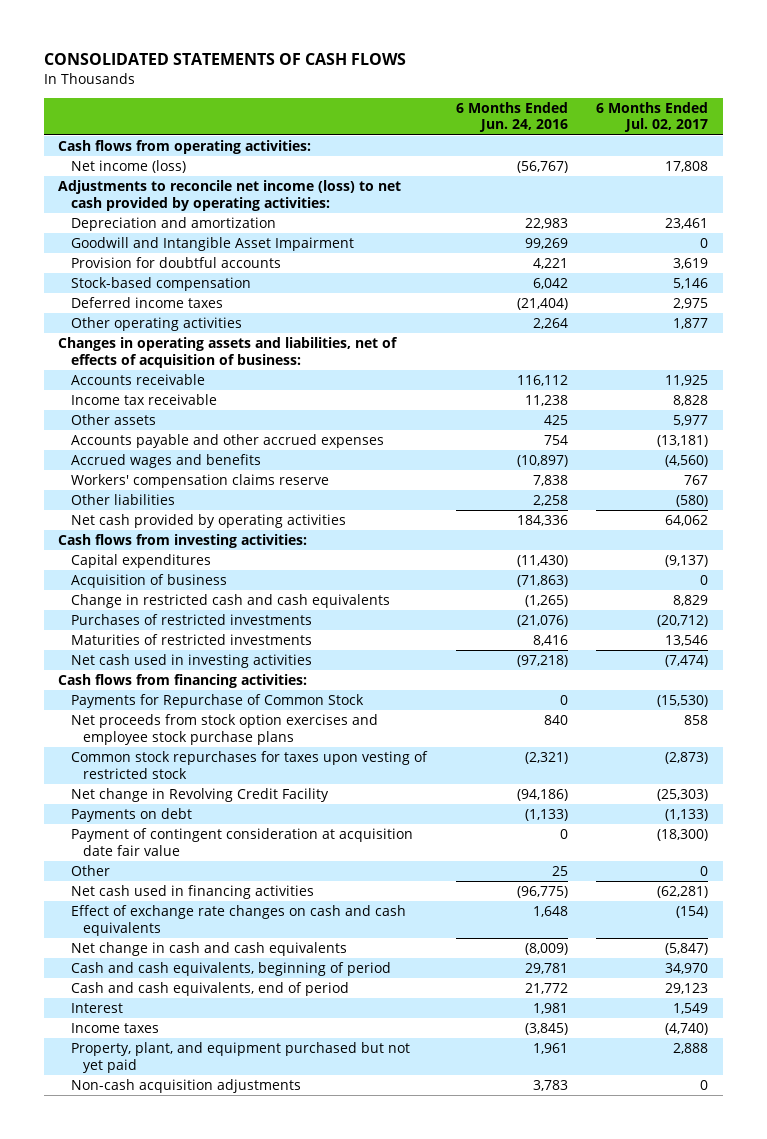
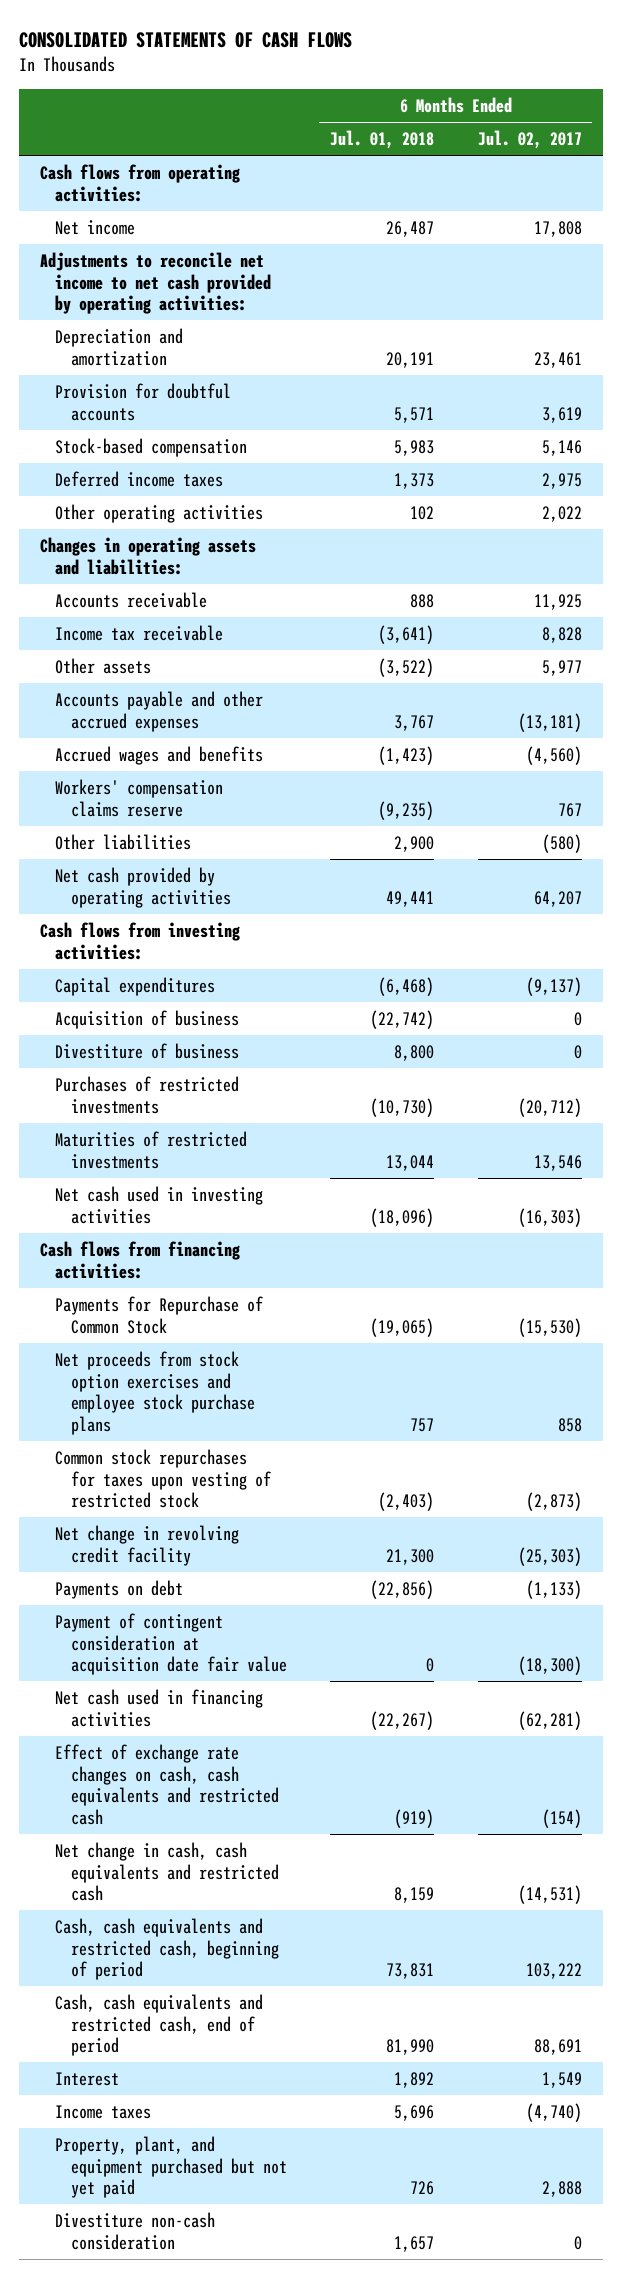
[455,101,568,133] 6 Months Ended Jun. 24, 2016 -> none
none -> [330,130,435,150] Jul. 01, 2018
[70,160,186,174] Net income (loss) -> [55,219,136,235] Net income
[58,180,402,211] Adjustments to reconcile net income (loss) to net cash provided by operating activities: -> [40,251,272,315] Adjustments to reconcile net income to net cash provided by operating activities:
[70,237,354,252] Goodwill and Intangible Asset Impairment -> none
[673,318,709,330] 1,877 -> [541,505,582,522] 2,022
[58,337,399,368] Changes in operating assets and liabilities, net of effects of acquisition of business: -> [40,536,257,575] Changes in operating assets and liabilities:
[665,515,709,527] 64,062 -> [533,890,582,907] 64,207
[70,594,390,609] Change in restricted cash and cash equivalents -> none
none -> [55,1042,240,1059] Divestiture of business
[665,655,709,668] (7,474) -> [517,1207,582,1227] (16,303)
[70,788,329,803] Net change in Revolving Credit Facility -> [55,1524,240,1566] Net change in revolving credit facility
[70,865,110,877] Other -> none
[70,905,406,936] Effect of exchange rate changes on cash and cash equivalents -> [55,1743,279,1825] Effect of exchange rate changes on cash, cash equivalents and restricted cash
[70,942,347,957] Net change in cash and cash equivalents -> [55,1841,279,1902] Net change in cash, cash equivalents and restricted cash
[665,943,709,956] (5,847) -> [517,1885,582,1905] (14,531)
[70,962,391,977] Cash and cash equivalents, beginning of period -> [55,1917,279,1981] Cash, cash equivalents and restricted cash, beginning of period
[665,963,709,975] 34,970 -> [525,1963,582,1980] 103,222
[70,982,349,997] Cash and cash equivalents, end of period -> [55,1993,264,2057] Cash, cash equivalents and restricted cash, end of period
[665,983,709,995] 29,123 -> [533,2039,582,2056] 88,691
[70,1079,301,1094] Non-cash acquisition adjustments -> none
none -> [55,2211,216,2250] Divestiture non-cash consideration

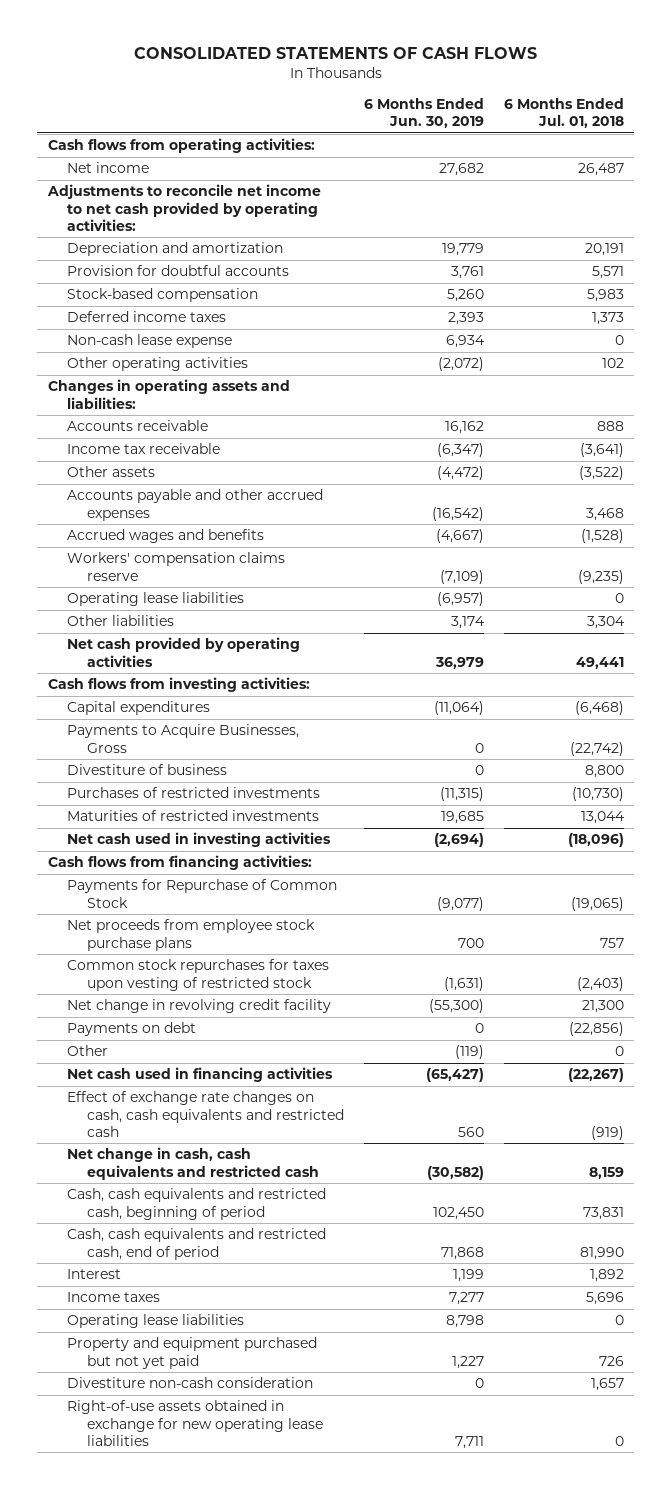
[477,130,582,150] Jul. 02, 2017 -> none
none -> [363,97,484,128] 6 Months Ended Jun. 30, 2019
none -> [67,334,233,349] Non-cash lease expense
[394,714,435,731] 3,767 -> [586,507,625,521] 3,468
[378,745,435,765] (1,423) -> [581,529,625,544] (1,528)
none -> [67,592,245,607] Operating lease liabilities
[394,835,435,852] 2,900 -> [587,616,626,630] 3,304
[55,1009,240,1029] Acquisition of business -> [67,724,300,753] Payments to Acquire Businesses, Gross
[55,1350,255,1435] Net proceeds from stock option exercises and employee stock purchase plans -> [67,919,316,951] Net proceeds from employee stock purchase plans
[55,1612,287,1676] Payment of contingent consideration at acquisition date fair value -> none
none -> [67,1045,109,1057] Other
none -> [67,1314,245,1329] Operating lease liabilities
[55,2135,287,2199] Property, plant, and equipment purchased but not yet paid -> [67,1337,318,1369] Property and equipment purchased but not yet paid
none -> [67,1400,323,1446] Right-of-use assets obtained in exchange for new operating lease liabilities

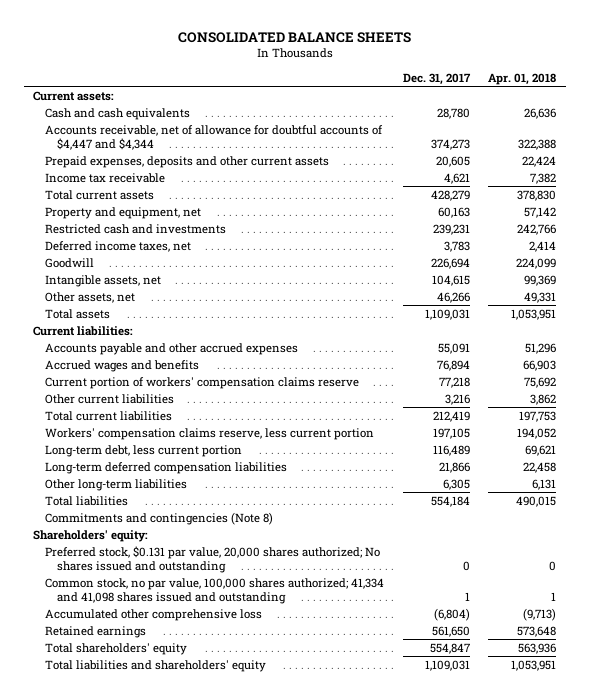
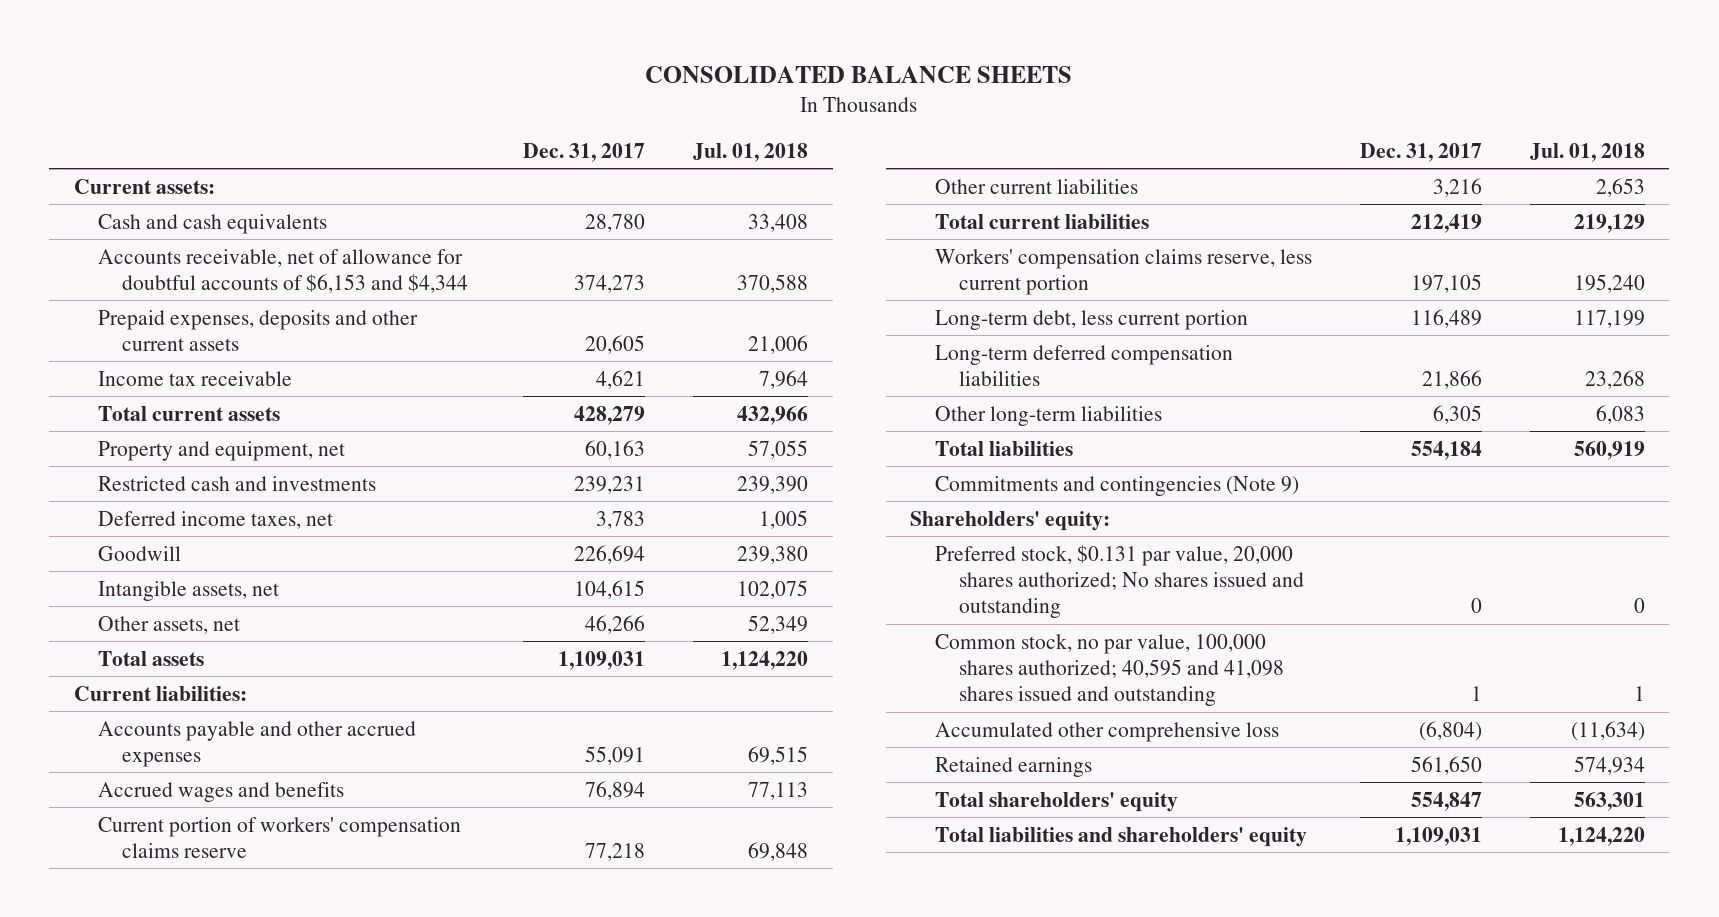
[488,72,557,85] Apr. 01, 2018 -> none
none -> [693,142,809,162] Jul. 01, 2018
[45,124,384,150] Accounts receivable, net of allowance for doubtful accounts of $4,447 and $4,344 -> [97,248,469,293] Accounts receivable, net of allowance for doubtful accounts of $6,153 and $4,344
[45,511,274,525] Commitments and contingencies (Note 8) -> [934,475,1299,496] Commitments and contingencies (Note 9)
[45,577,385,604] Common stock, no par value, 100,000 shares authorized; 41,334 and 41,098 shares issued and outstanding -> [934,633,1284,707] Common stock, no par value, 100,000 shares authorized; 40,595 and 41,098 shares issued and outstanding

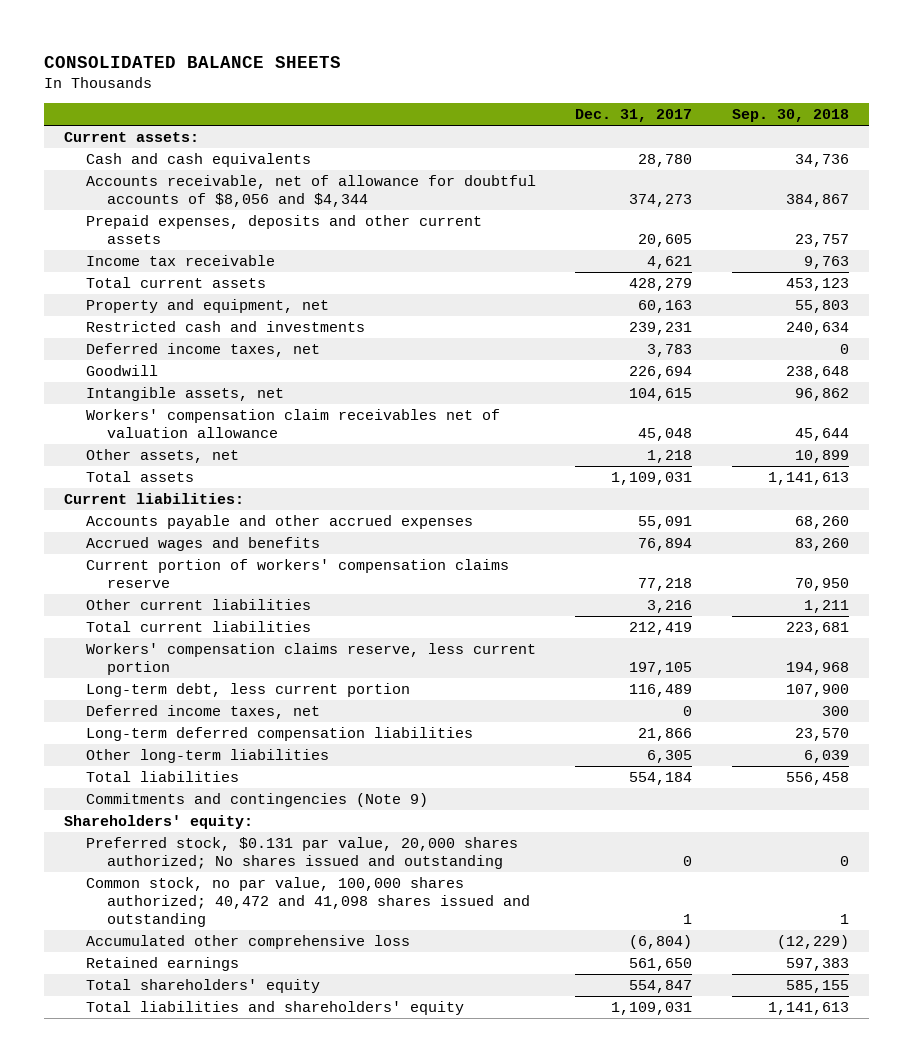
[693,142,809,162] Jul. 01, 2018 -> none
none -> [732,109,850,123] Sep. 30, 2018
[97,248,469,293] Accounts receivable, net of allowance for doubtful accounts of $6,153 and $4,344 -> [85,174,536,207] Accounts receivable, net of allowance for doubtful accounts of $8,056 and $4,344
none -> [85,408,500,438] Workers' compensation claim receivables net of valuation allowance
[585,614,646,634] 46,266 -> [647,449,693,463] 1,218
none -> [85,704,320,719] Deferred income taxes, net
[934,633,1284,707] Common stock, no par value, 100,000 shares authorized; 40,595 and 41,098 shares issued and outstanding -> [85,876,531,927] Common stock, no par value, 100,000 shares authorized; 40,472 and 41,098 shares issued and outstanding

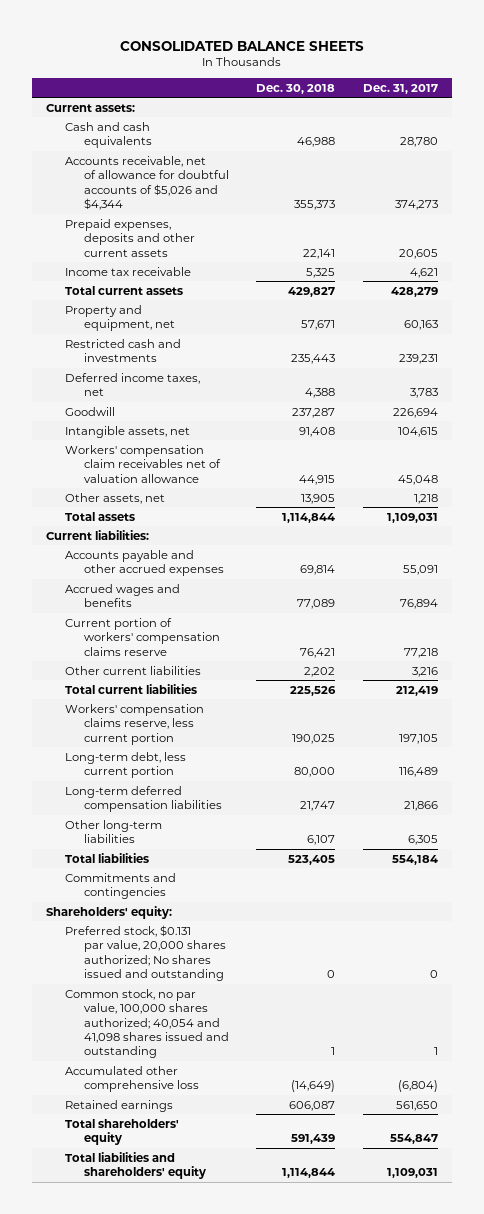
[732,109,850,123] Sep. 30, 2018 -> none
none -> [256,83,336,94] Dec. 30, 2018
[85,174,536,207] Accounts receivable, net of allowance for doubtful accounts of $8,056 and $4,344 -> [64,155,229,210] Accounts receivable, net of allowance for doubtful accounts of $5,026 and $4,344
[85,704,320,719] Deferred income taxes, net -> none
[85,792,428,807] Commitments and contingencies (Note 9) -> [64,872,176,900] Commitments and contingencies
[85,876,531,927] Common stock, no par value, 100,000 shares authorized; 40,472 and 41,098 shares issued and outstanding -> [64,988,229,1059] Common stock, no par value, 100,000 shares authorized; 40,054 and 41,098 shares issued and outstanding

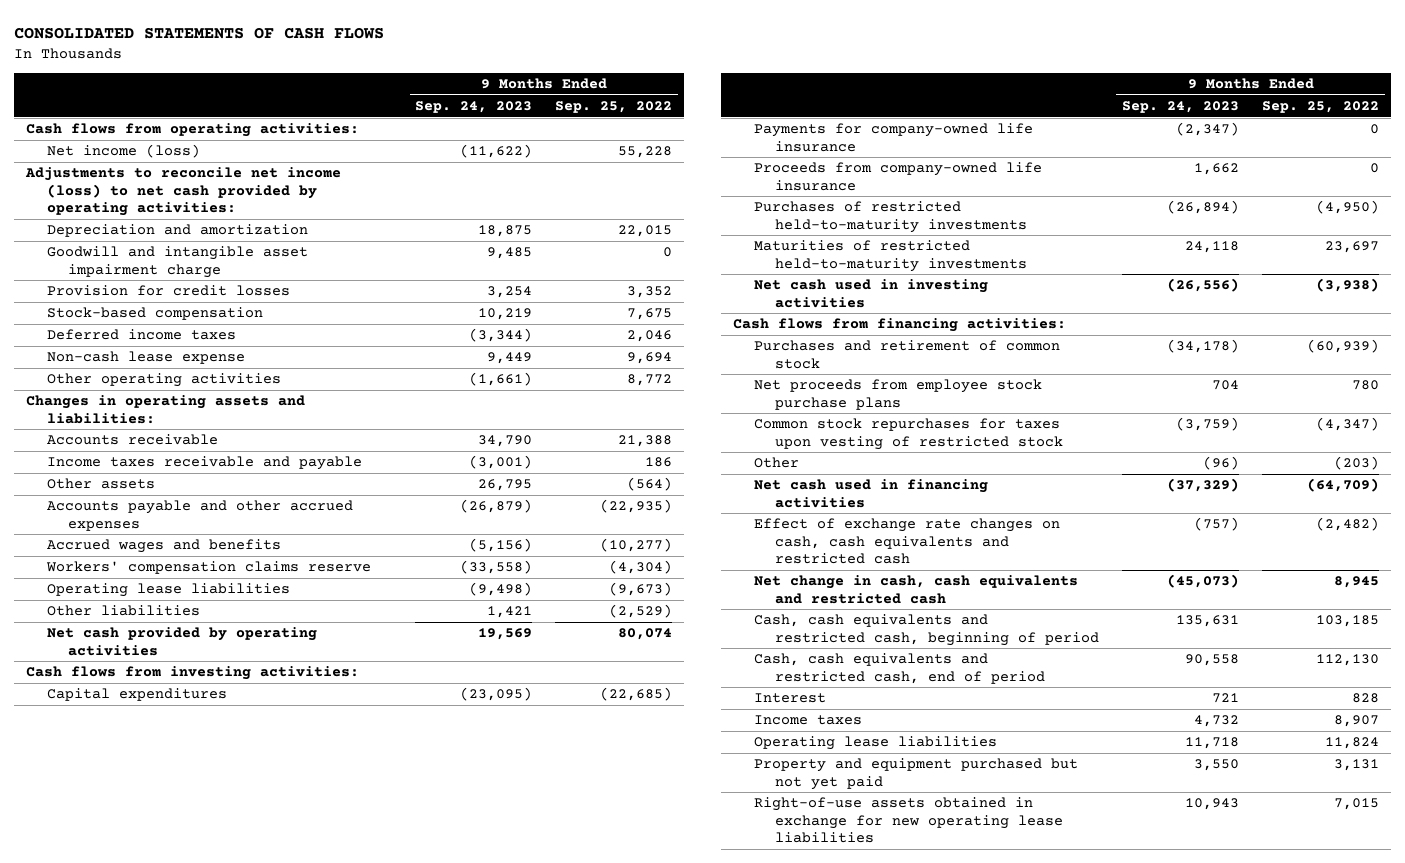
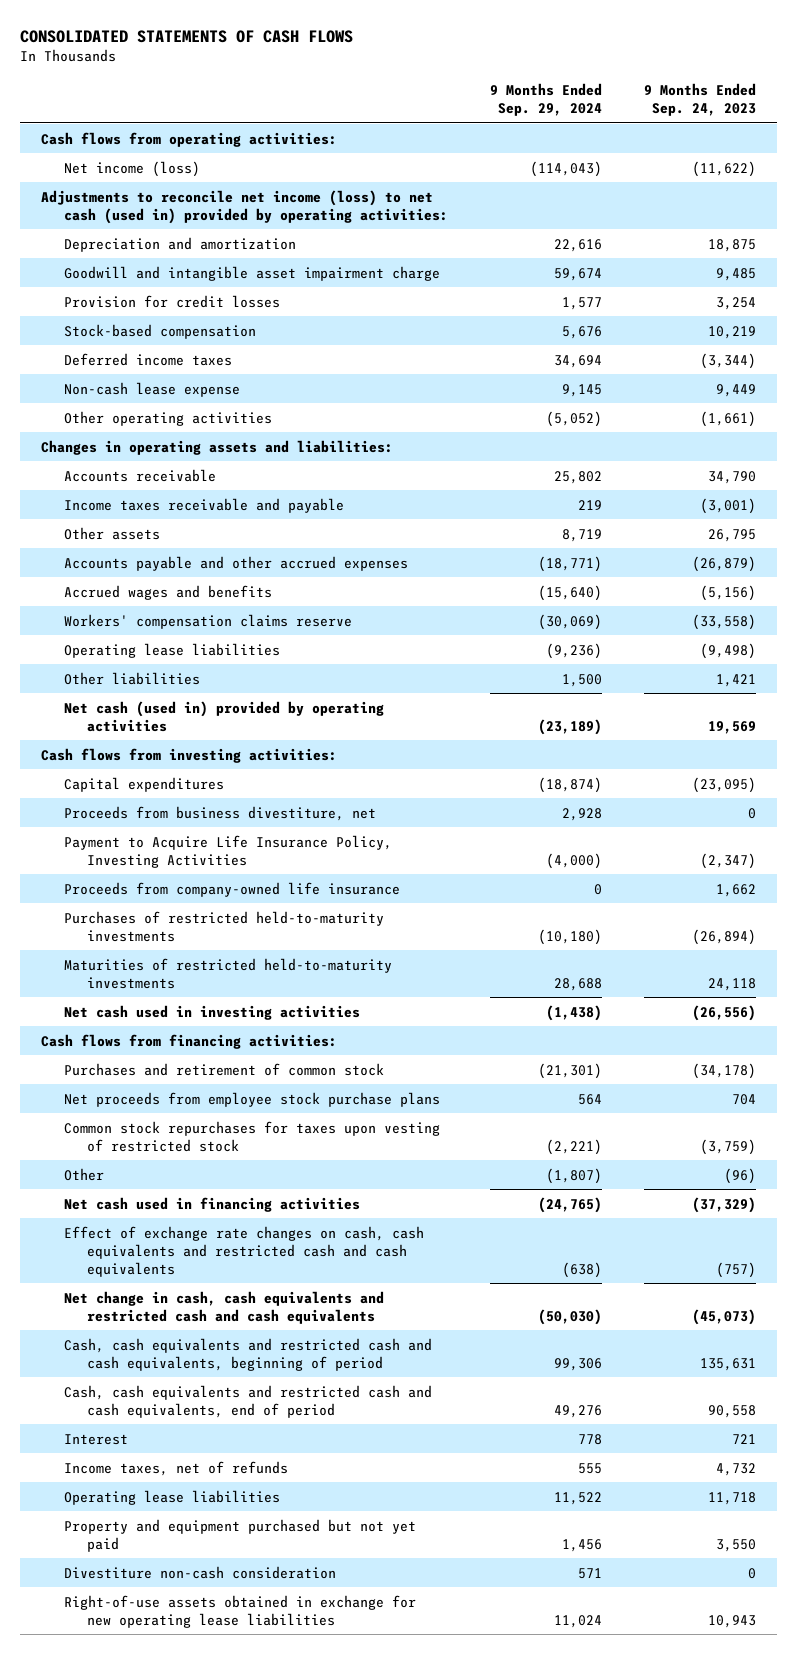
[555,100,673,113] Sep. 25, 2022 -> none
none -> [489,83,602,117] 9 Months Ended Sep. 29, 2024
[24,167,341,216] Adjustments to reconcile net income (loss) to net cash provided by operating activities: -> [41,189,448,224] Adjustments to reconcile net income (loss) to net cash (used in) provided by operating activities:
[47,627,318,656] Net cash provided by operating activities -> [63,700,384,732] Net cash (used in) provided by operating activities
none -> [63,805,376,821] Proceeds from business divestiture, net
[753,123,1033,152] Payments for company-owned life insurance -> [63,834,392,868] Payment to Acquire Life Insurance Policy, Investing Activities
[753,518,1060,564] Effect of exchange rate changes on cash, cash equivalents and restricted cash -> [63,1225,424,1277] Effect of exchange rate changes on cash, cash equivalents and restricted cash and cash equivalents
[753,575,1078,604] Net change in cash, cash equivalents and restricted cash -> [63,1290,384,1324] Net change in cash, cash equivalents and restricted cash and cash equivalents
[753,614,1100,646] Cash, cash equivalents and restricted cash, beginning of period -> [63,1337,432,1371] Cash, cash equivalents and restricted cash and cash equivalents, beginning of period
[753,653,1046,684] Cash, cash equivalents and restricted cash, end of period -> [63,1384,432,1418] Cash, cash equivalents and restricted cash and cash equivalents, end of period
[753,715,862,726] Income taxes -> [63,1460,288,1476] Income taxes, net of refunds
none -> [63,1565,336,1579] Divestiture non-cash consideration

